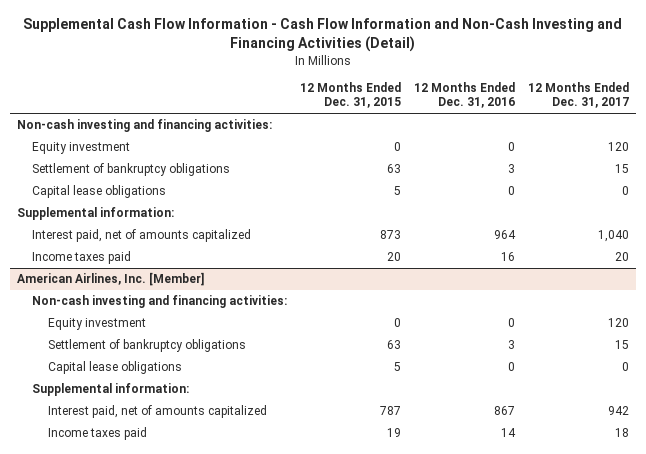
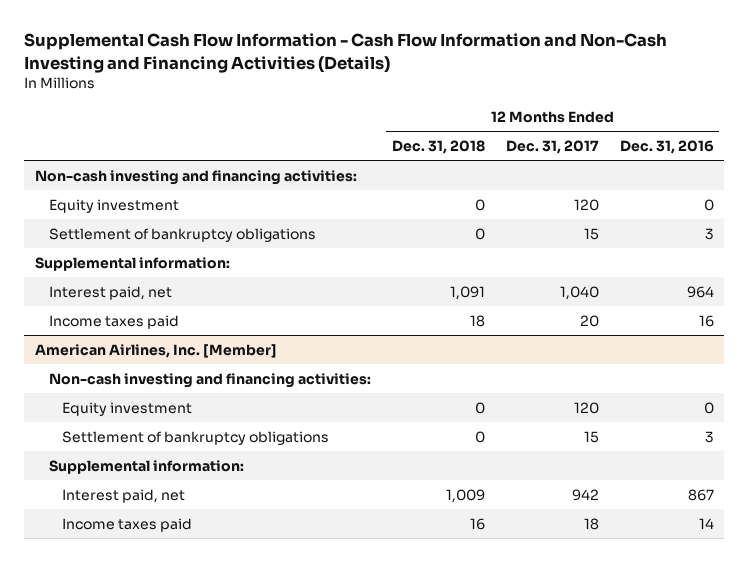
[23,18,623,53] Supplemental Cash Flow Information - Cash Flow Information and Non-Cash Investing and Financing Activities (Detail) -> [24,33,668,73] Supplemental Cash Flow Information - Cash Flow Information and Non-Cash Investing and Financing Activities (Details)
[300,82,402,109] 12 Months Ended Dec. 31, 2015 -> none
none -> [391,140,485,155] Dec. 31, 2018
[32,185,167,199] Capital lease obligations -> none
[32,229,252,243] Interest paid, net of amounts capitalized -> [48,285,172,300] Interest paid, net
[47,361,182,375] Capital lease obligations -> none
[47,405,267,419] Interest paid, net of amounts capitalized -> [62,488,186,503] Interest paid, net

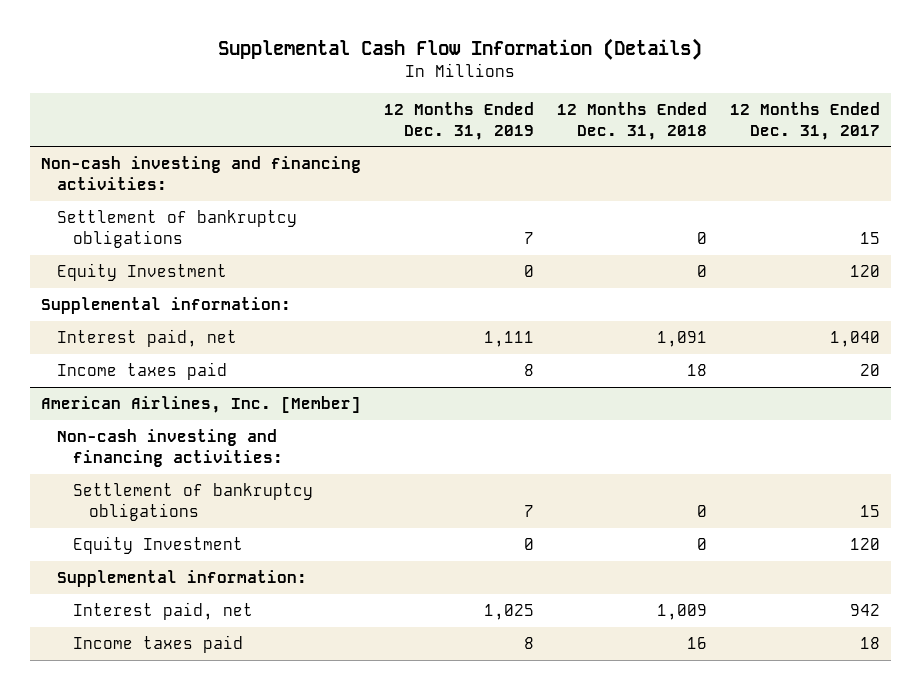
[24,33,668,73] Supplemental Cash Flow Information - Cash Flow Information and Non-Cash Investing and Financing Activities (Details) -> [218,37,703,60] Supplemental Cash Flow Information (Details)
[619,140,714,155] Dec. 31, 2016 -> none
none -> [383,101,534,140] 12 Months Ended Dec. 31, 2019
[48,198,179,213] Equity investment -> none
none -> [57,263,228,282] Equity Investment
[62,401,193,416] Equity investment -> none
none -> [73,536,244,555] Equity Investment

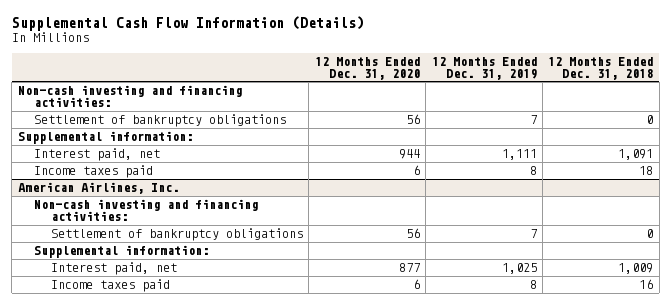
[729,101,880,140] 12 Months Ended Dec. 31, 2017 -> none
none -> [314,56,420,80] 12 Months Ended Dec. 31, 2020
[57,263,228,282] Equity Investment -> none
[41,396,362,414] American Airlines, Inc. [Member] -> [17,182,179,195] American Airlines, Inc.
[73,536,244,555] Equity Investment -> none

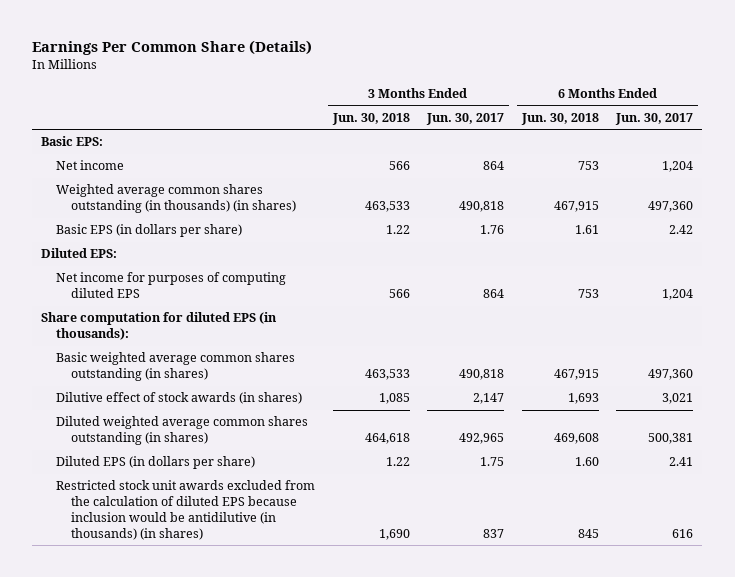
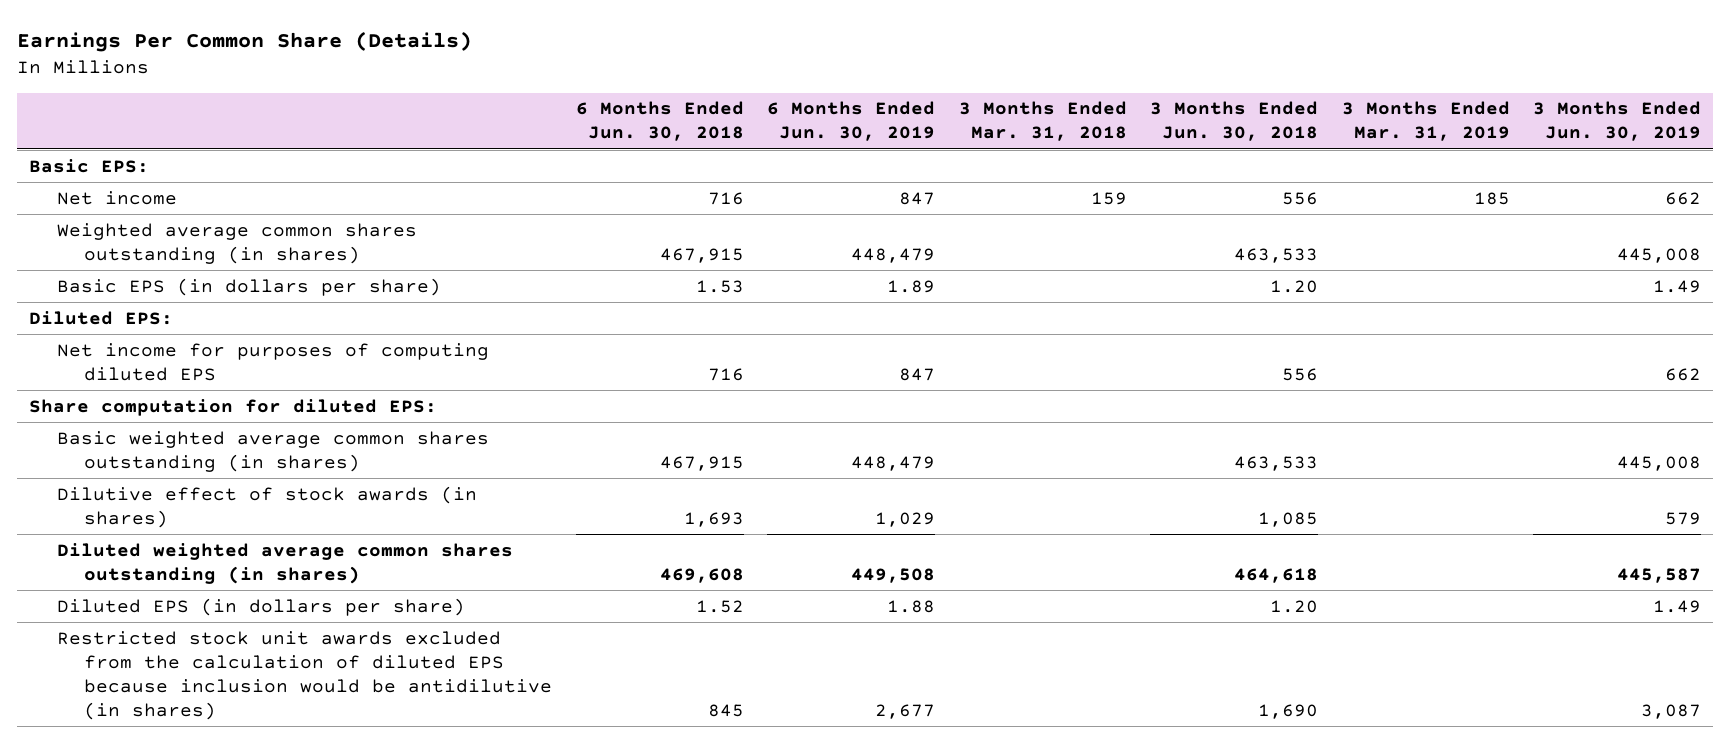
[426,113,505,126] Jun. 30, 2017 -> none
[615,113,694,126] Jun. 30, 2017 -> none
none -> [767,101,936,142] 6 Months Ended Jun. 30, 2019
none -> [958,101,1127,142] 3 Months Ended Mar. 31, 2018
none -> [1341,101,1510,142] 3 Months Ended Mar. 31, 2019
none -> [1533,101,1702,142] 3 Months Ended Jun. 30, 2019
[388,161,410,171] 566 -> [1282,191,1319,205] 556
[577,161,599,171] 753 -> [707,191,744,205] 716
[56,184,296,214] Weighted average common shares outstanding (in thousands) (in shares) -> [56,222,417,264] Weighted average common shares outstanding (in shares)
[385,225,410,235] 1.22 -> [1270,279,1319,293] 1.20
[574,225,599,235] 1.61 -> [695,279,744,293] 1.53
[388,289,410,299] 566 -> [1282,367,1319,381] 556
[577,289,599,299] 753 -> [707,367,744,381] 716
[41,312,278,341] Share computation for diluted EPS (in thousands): -> [28,398,437,416] Share computation for diluted EPS:
[385,457,410,467] 1.22 -> [1270,599,1319,613] 1.20
[574,457,599,467] 1.60 -> [695,599,744,613] 1.52
[56,480,316,540] Restricted stock unit awards excluded from the calculation of diluted EPS because inclusion would be antidilutive (in thousands) (in shares) -> [56,630,553,720] Restricted stock unit awards excluded from the calculation of diluted EPS because inclusion would be antidilutive (in shares)

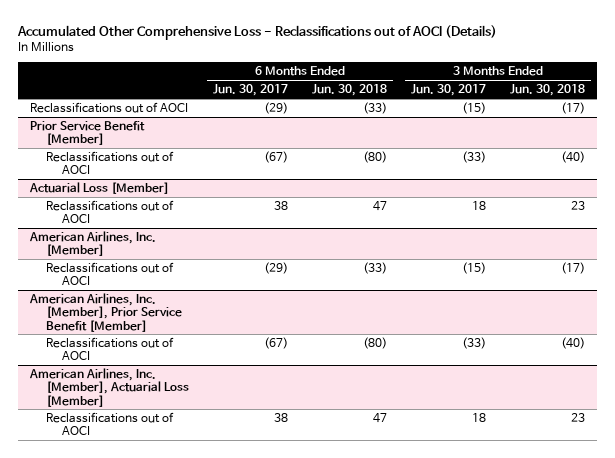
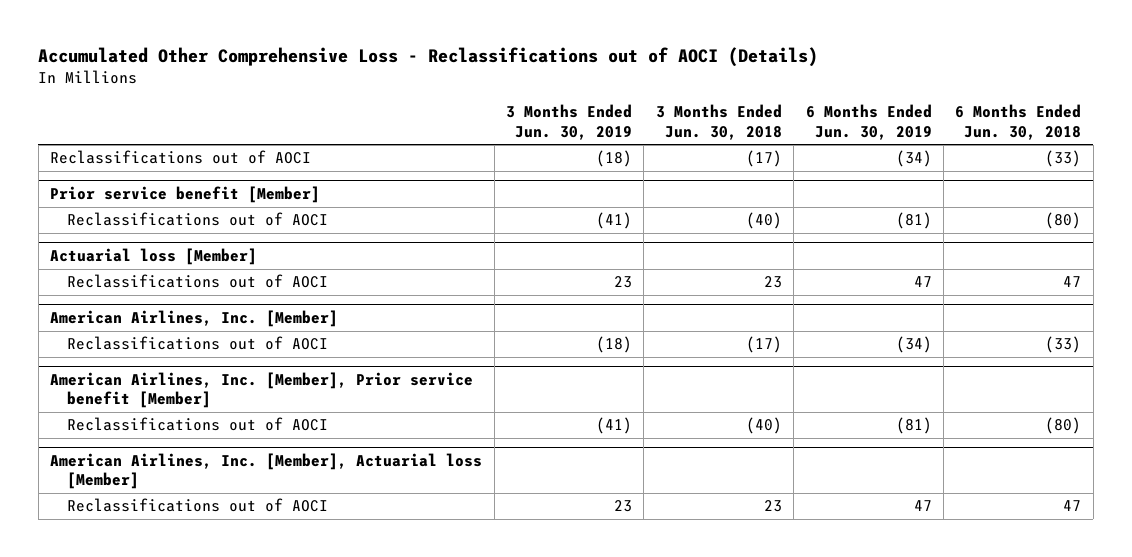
[213,84,289,97] Jun. 30, 2017 -> none
[411,84,487,97] Jun. 30, 2017 -> none
none -> [505,104,632,140] 3 Months Ended Jun. 30, 2019
none -> [805,104,932,140] 6 Months Ended Jun. 30, 2019
[30,121,146,146] Prior Service Benefit [Member] -> [50,186,321,204] Prior service benefit [Member]
[29,182,170,195] Actuarial Loss [Member] -> [50,248,258,266] Actuarial loss [Member]
[29,293,183,332] American Airlines, Inc. [Member], Prior Service Benefit [Member] -> [50,372,474,409] American Airlines, Inc. [Member], Prior service benefit [Member]
[29,368,190,407] American Airlines, Inc. [Member], Actuarial Loss [Member] -> [50,453,483,490] American Airlines, Inc. [Member], Actuarial loss [Member]

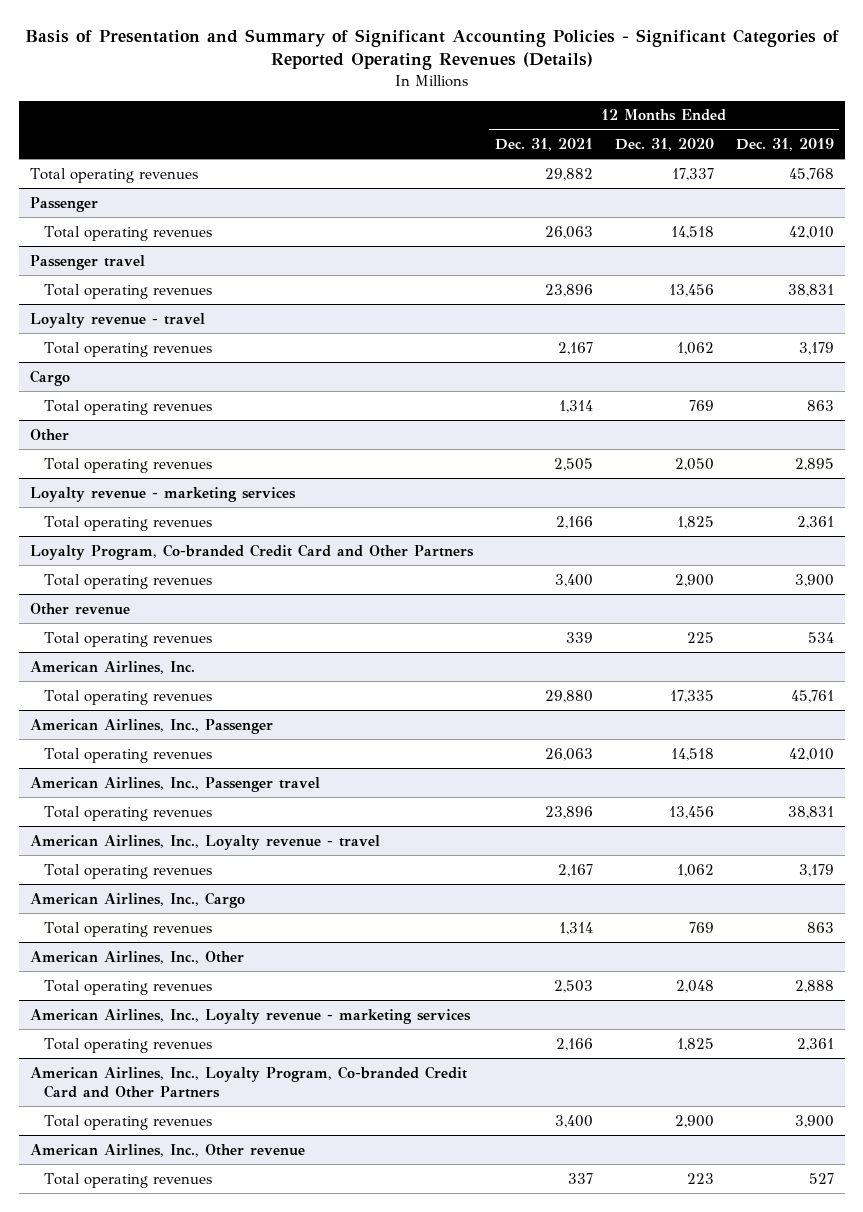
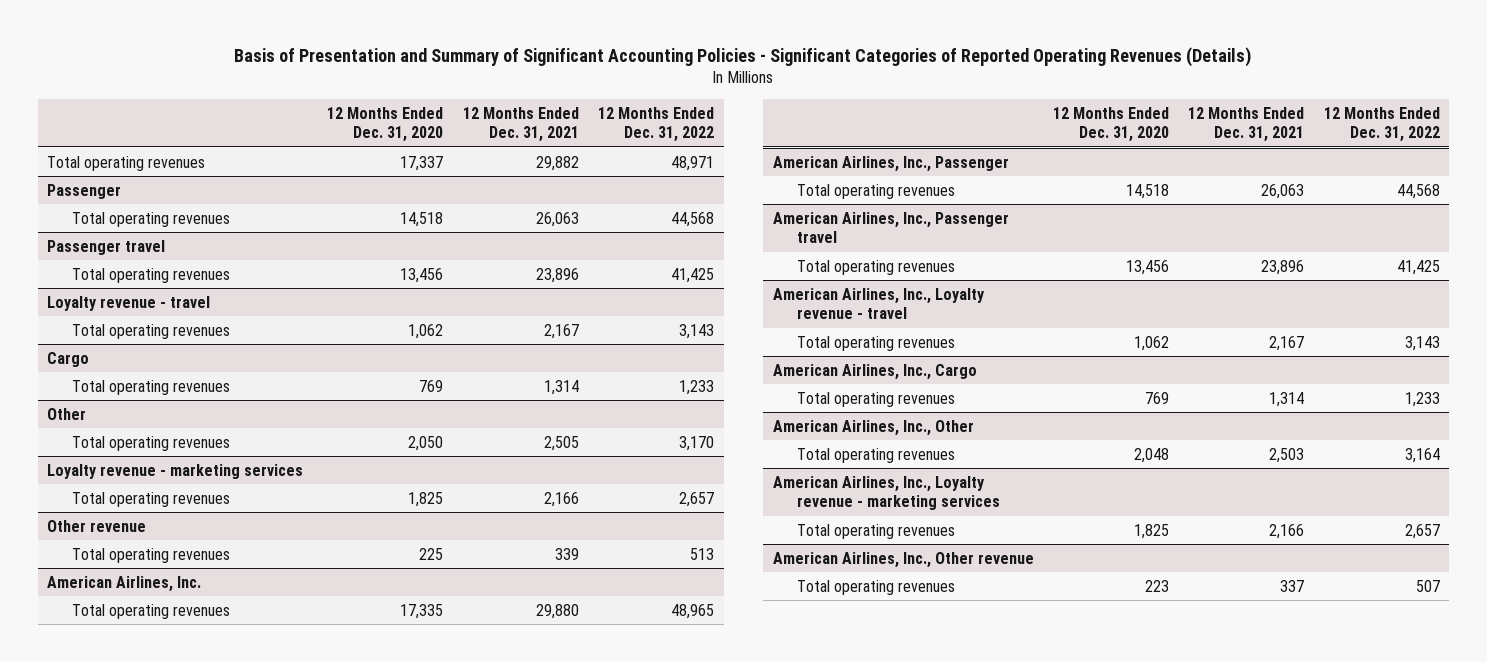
[735,137,834,151] Dec. 31, 2019 -> none
none -> [598,106,715,143] 12 Months Ended Dec. 31, 2022
[29,543,474,560] Loyalty Program, Co-branded Credit Card and Other Partners -> none
[44,573,213,589] Total operating revenues -> none
[29,1065,467,1098] American Airlines, Inc., Loyalty Program, Co-branded Credit Card and Other Partners -> none
[44,1114,213,1130] Total operating revenues -> none

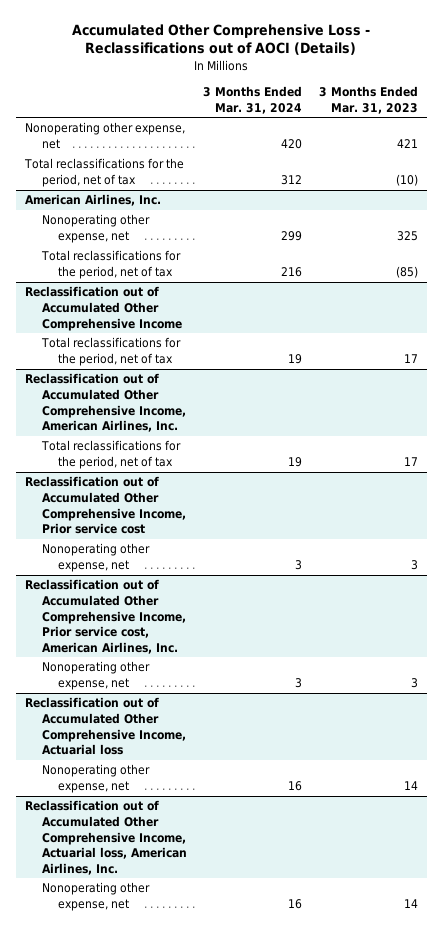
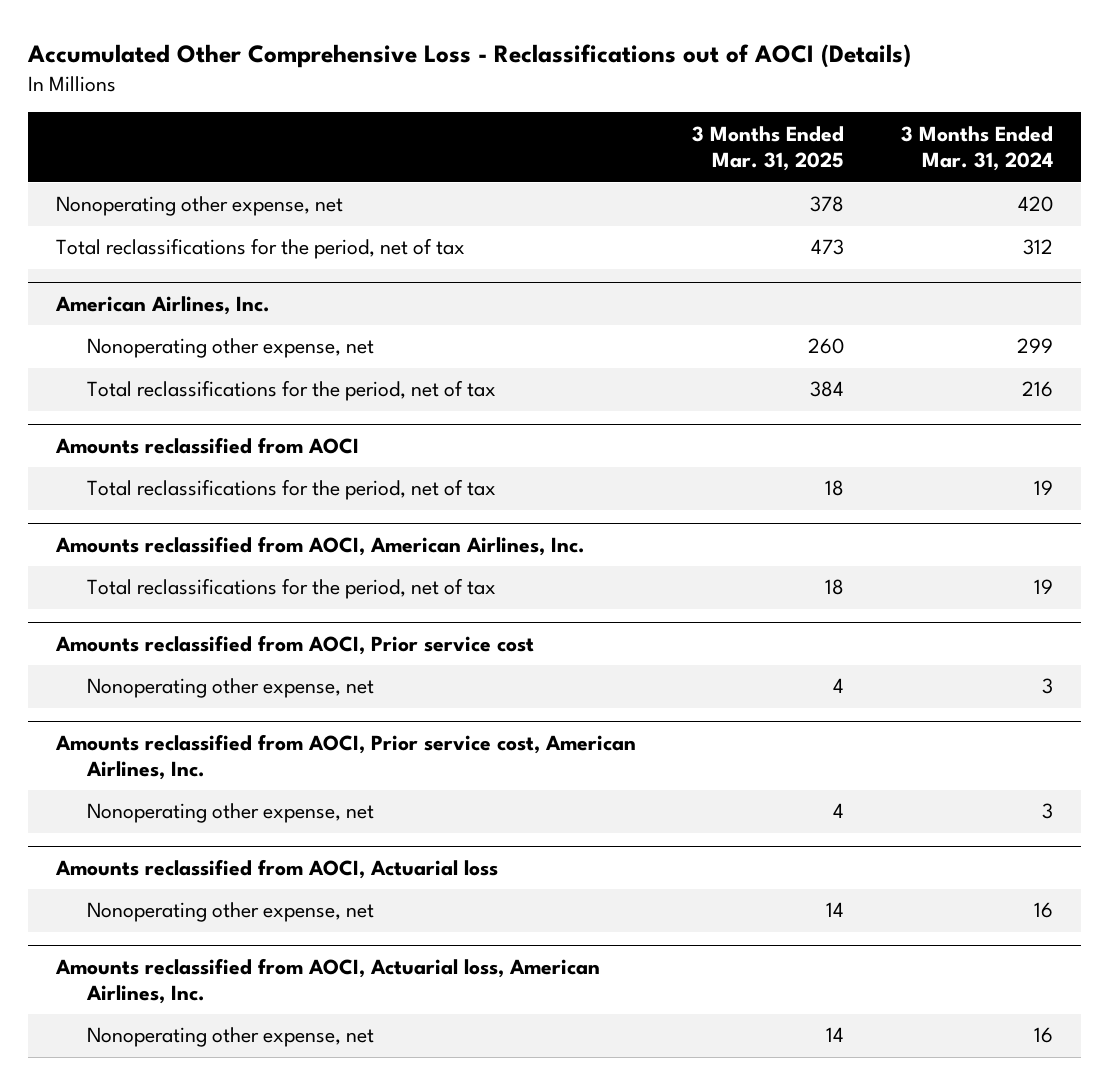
[319,86,419,114] 3 Months Ended Mar. 31, 2023 -> none
none -> [692,125,845,172] 3 Months Ended Mar. 31, 2025
[24,286,182,331] Reclassification out of Accumulated Other Comprehensive Income -> [55,436,360,454] Amounts reclassified from AOCI
[24,373,186,433] Reclassification out of Accumulated Other Comprehensive Income, American Airlines, Inc. -> none
none -> [55,535,586,556] Amounts reclassified from AOCI, American Airlines, Inc.
[24,476,186,535] Reclassification out of Accumulated Other Comprehensive Income, Prior service cost -> none
none -> [55,634,535,655] Amounts reclassified from AOCI, Prior service cost
[24,579,186,654] Reclassification out of Accumulated Other Comprehensive Income, Prior service cost, American Airlines, Inc. -> none
none -> [55,733,637,781] Amounts reclassified from AOCI, Prior service cost, American Airlines, Inc.
[24,697,186,756] Reclassification out of Accumulated Other Comprehensive Income, Actuarial loss -> none
none -> [55,858,499,879] Amounts reclassified from AOCI, Actuarial loss
[24,800,187,875] Reclassification out of Accumulated Other Comprehensive Income, Actuarial loss, American Airlines, Inc. -> none
none -> [55,957,601,1005] Amounts reclassified from AOCI, Actuarial loss, American Airlines, Inc.

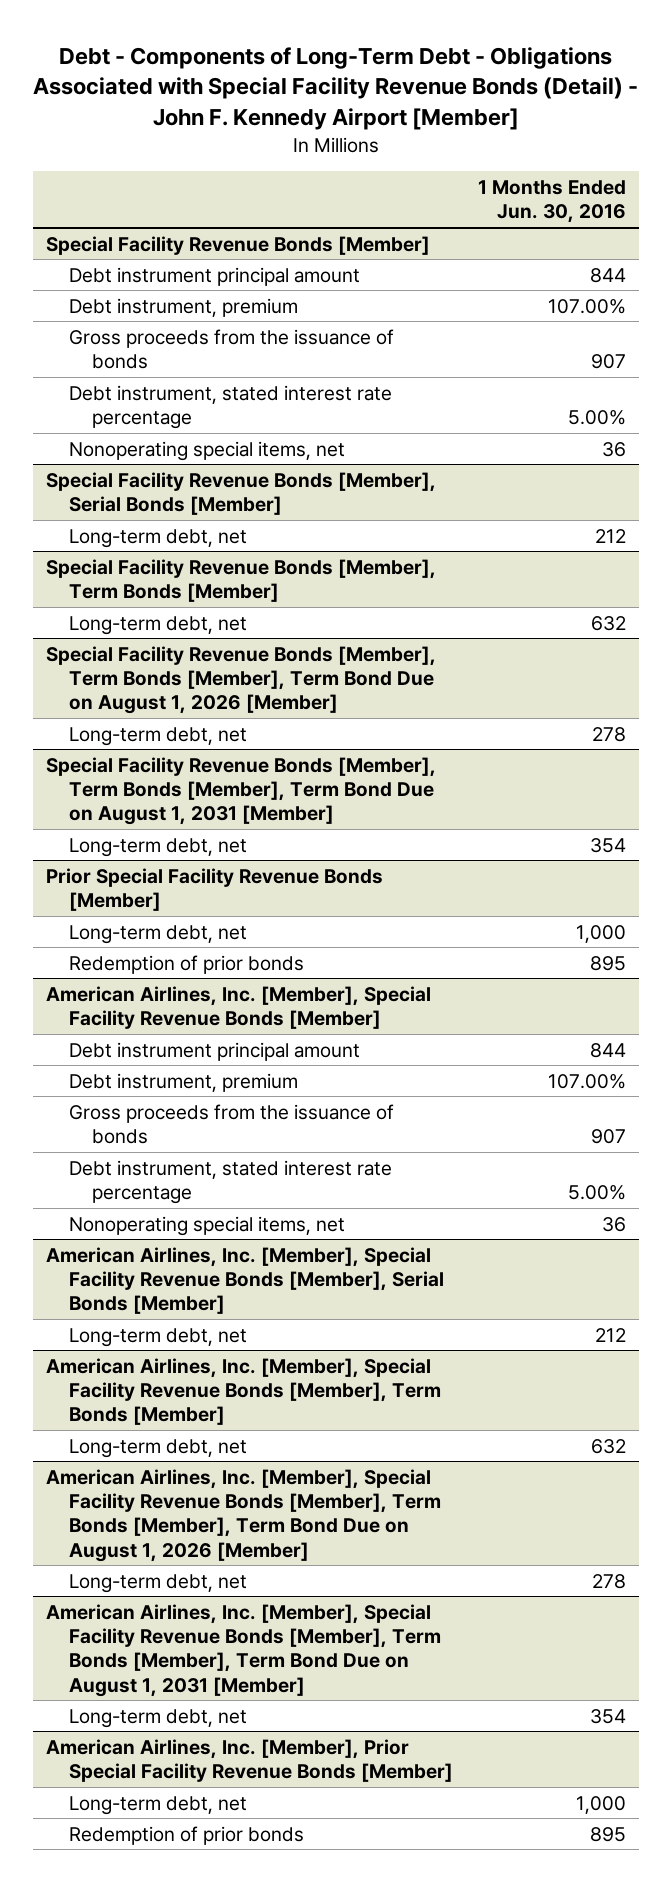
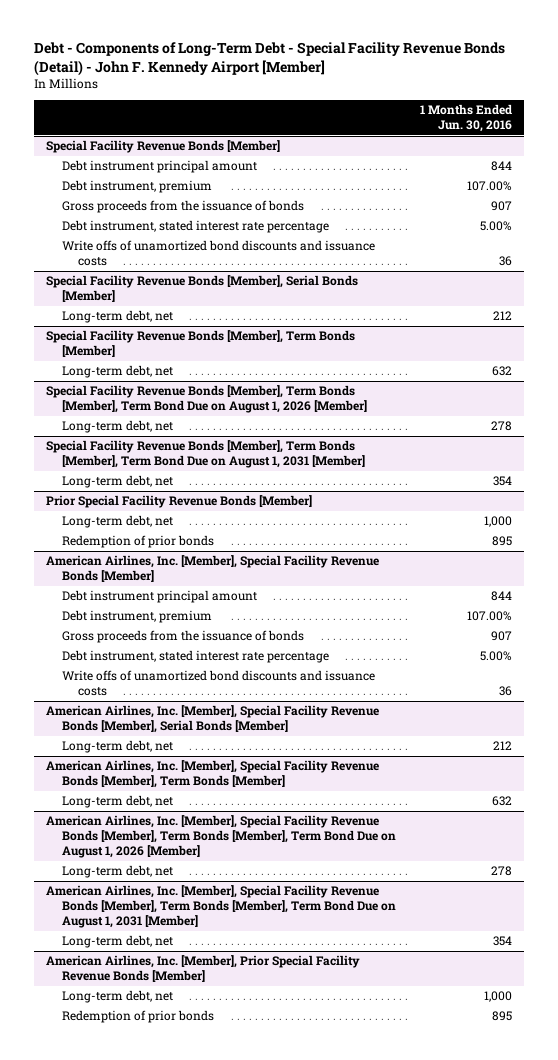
[32,46,638,130] Debt - Components of Long-Term Debt - Obligations Associated with Special Facility Revenue Bonds (Detail) - John F. Kennedy Airport [Member] -> [34,41,506,76] Debt - Components of Long-Term Debt - Special Facility Revenue Bonds (Detail) - John F. Kennedy Airport [Member]
[68,440,345,461] Nonoperating special items, net -> [62,240,376,267] Write offs of unamortized bond discounts and issuance costs
[68,1215,345,1236] Nonoperating special items, net -> [62,670,376,697] Write offs of unamortized bond discounts and issuance costs

